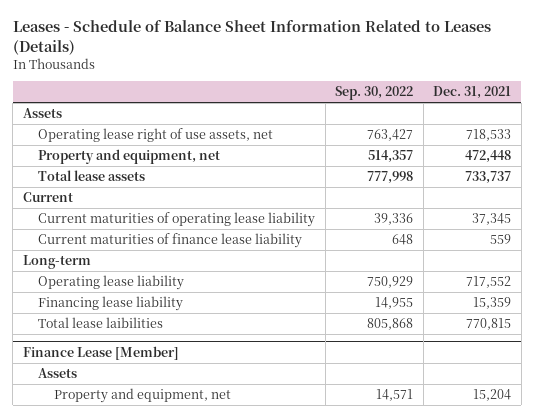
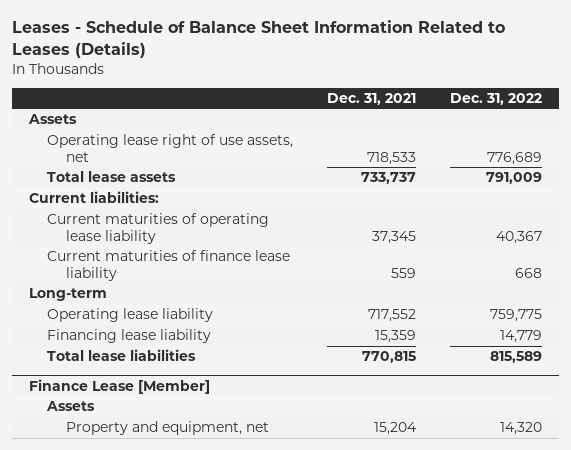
[335,86,414,101] Sep. 30, 2022 -> none
none -> [449,92,542,105] Dec. 31, 2022
[38,149,221,165] Property and equipment, net -> none
[22,192,73,203] Current -> [28,191,159,204] Current liabilities:
[38,317,164,329] Total lease laibilities -> [47,349,197,362] Total lease liabilities

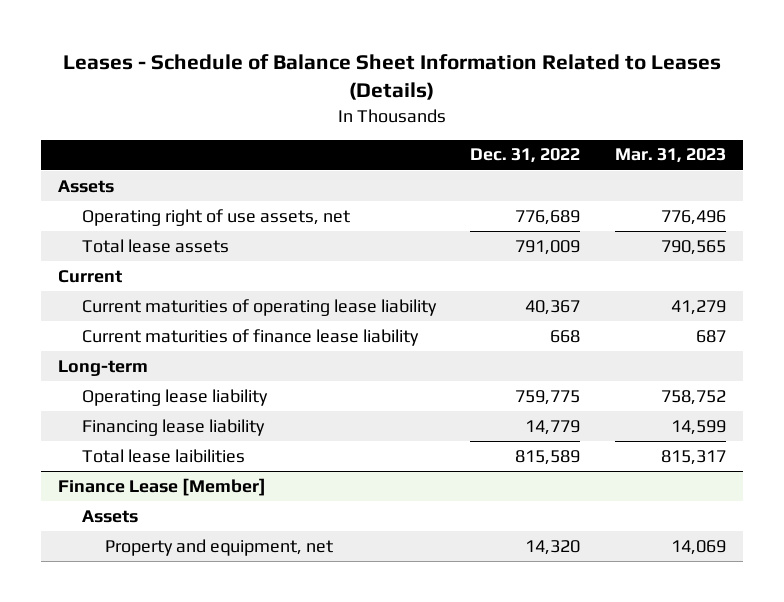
[327,92,417,105] Dec. 31, 2021 -> none
none -> [614,148,726,164] Mar. 31, 2023
[47,134,294,162] Operating lease right of use assets, net -> [81,208,350,226] Operating right of use assets, net
[28,191,159,204] Current liabilities: -> [58,269,123,283] Current
[47,349,197,362] Total lease liabilities -> [81,448,245,463] Total lease laibilities

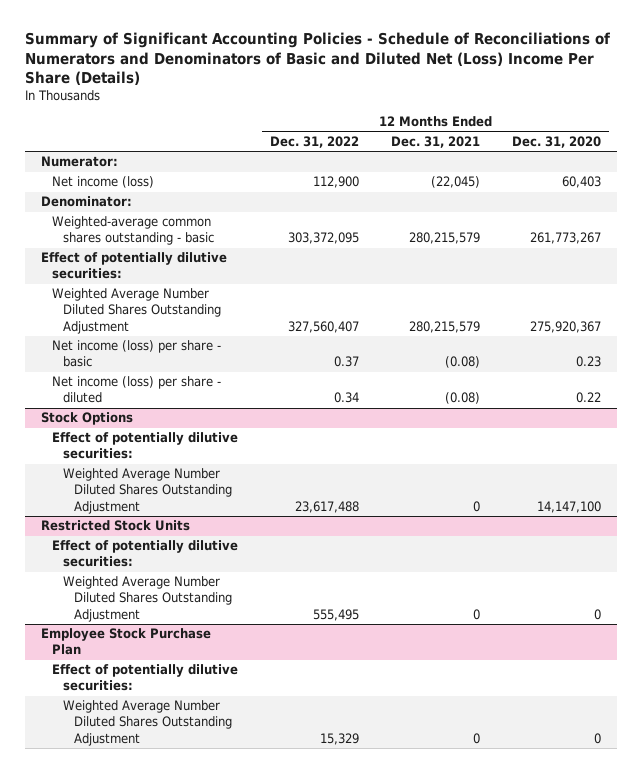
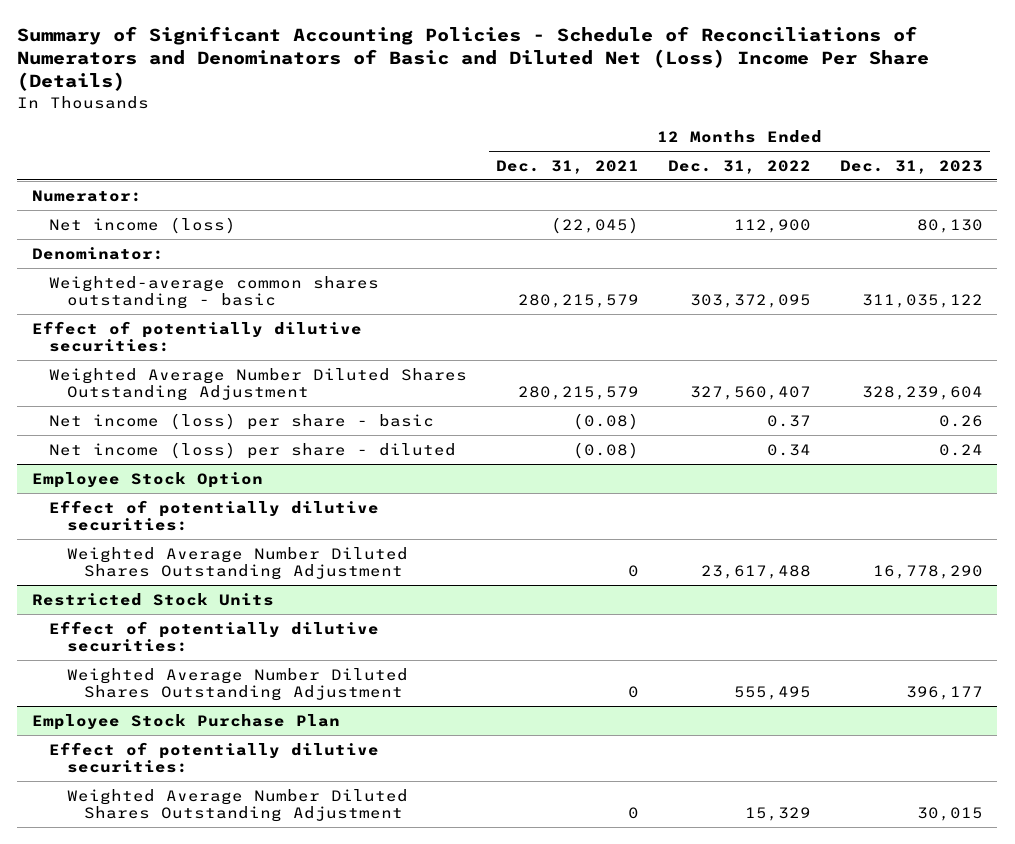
[512,136,602,149] Dec. 31, 2020 -> none
none -> [839,159,983,174] Dec. 31, 2023
[41,412,134,426] Stock Options -> [31,471,263,488] Employee Stock Option

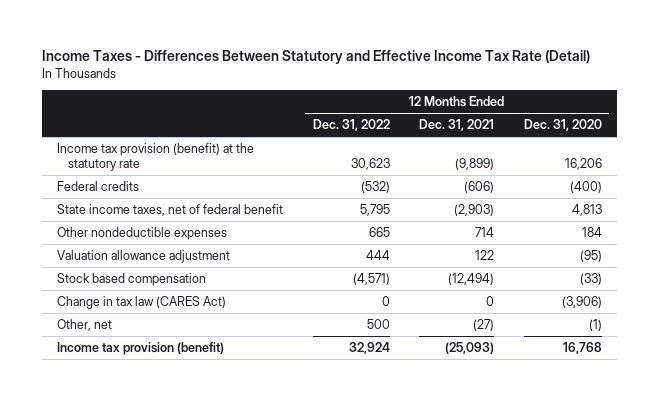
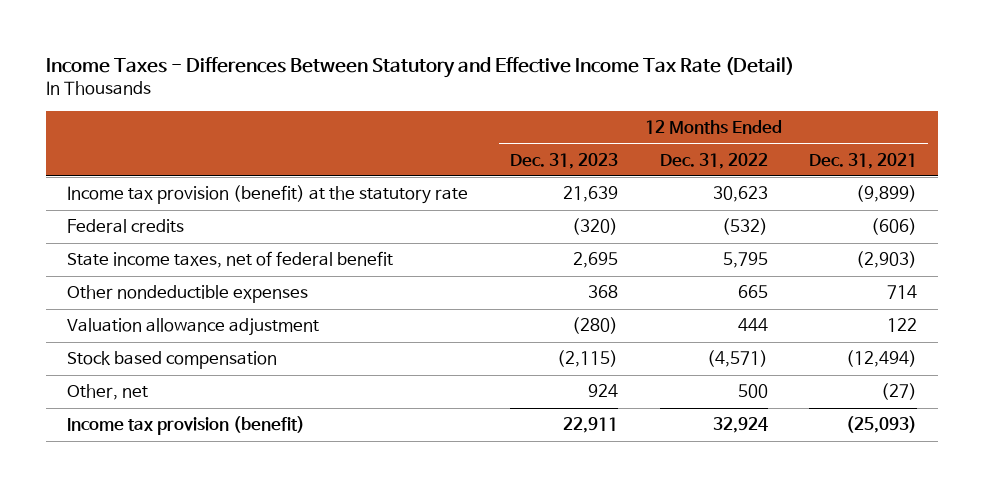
[523,119,602,132] Dec. 31, 2020 -> none
none -> [509,152,618,169] Dec. 31, 2023
[57,295,227,309] Change in tax law (CARES Act) -> none

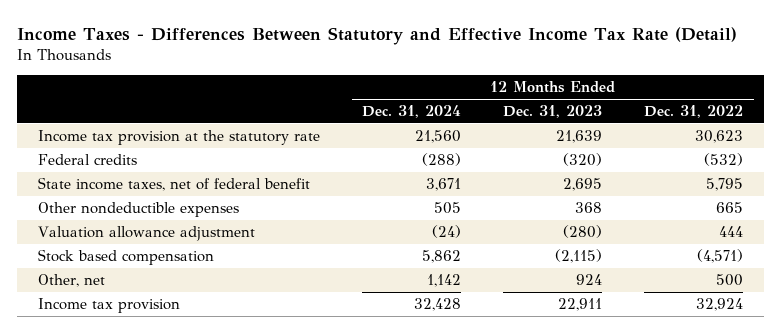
[809,152,918,169] Dec. 31, 2021 -> none
none -> [362,105,462,119] Dec. 31, 2024
[67,185,469,205] Income tax provision (benefit) at the statutory rate -> [37,129,320,145] Income tax provision at the statutory rate
[67,416,306,436] Income tax provision (benefit) -> [37,297,180,313] Income tax provision

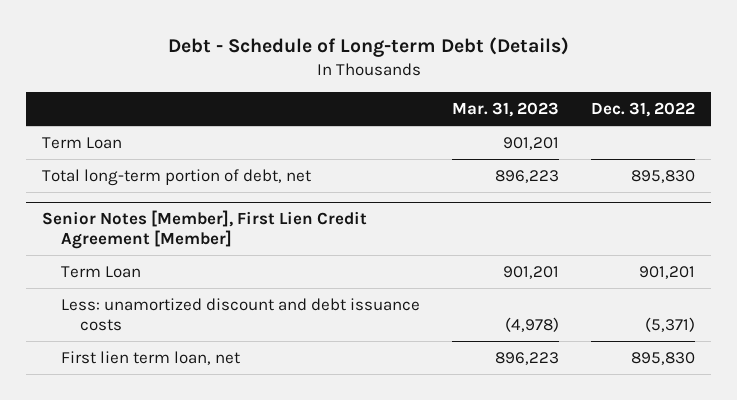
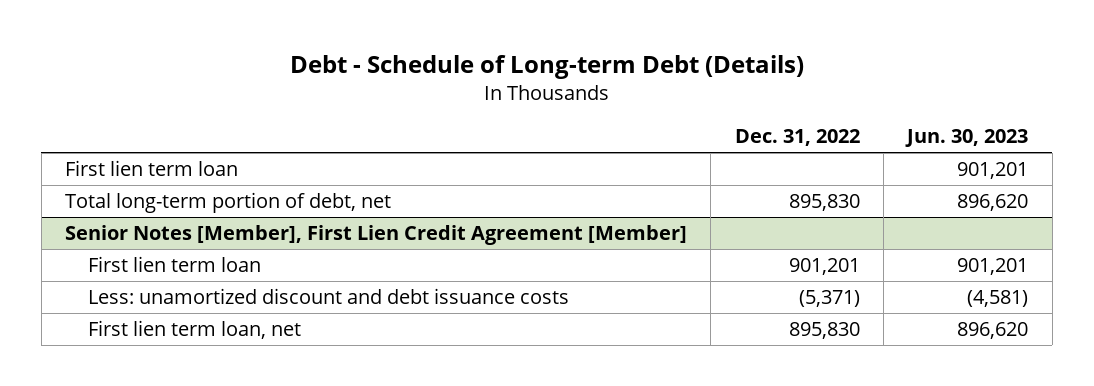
[452,101,560,117] Mar. 31, 2023 -> none
none -> [905,129,1029,148] Jun. 30, 2023
[42,136,123,149] Term Loan -> [65,160,239,177] First lien term loan
[61,265,142,278] Term Loan -> [88,256,262,273] First lien term loan

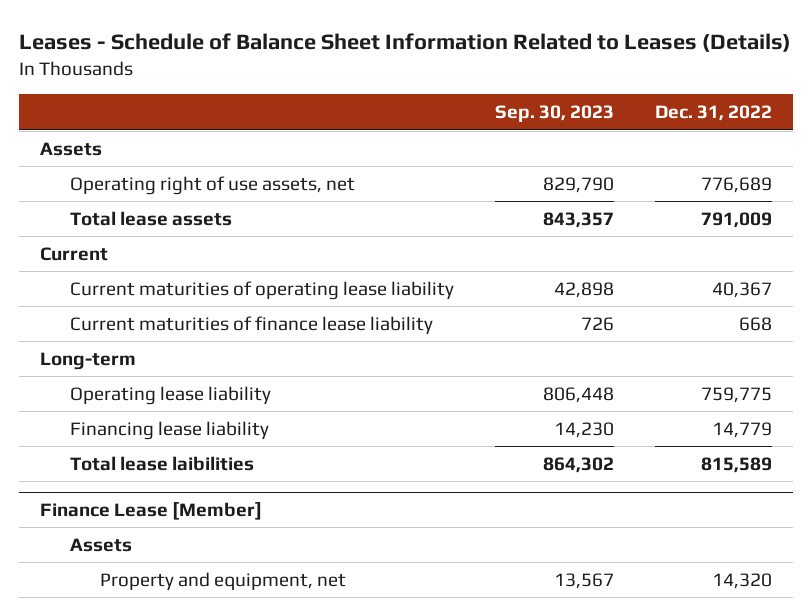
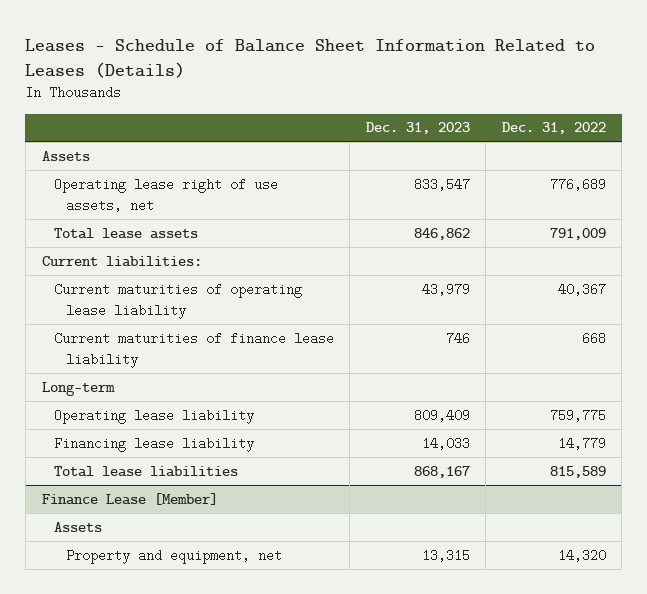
[495,105,615,123] Sep. 30, 2023 -> none
none -> [365,122,470,135] Dec. 31, 2023
[70,175,356,195] Operating right of use assets, net -> [53,177,278,212] Operating lease right of use assets, net
[39,246,108,261] Current -> [41,255,202,267] Current liabilities:
[70,455,255,471] Total lease laibilities -> [53,465,238,477] Total lease liabilities

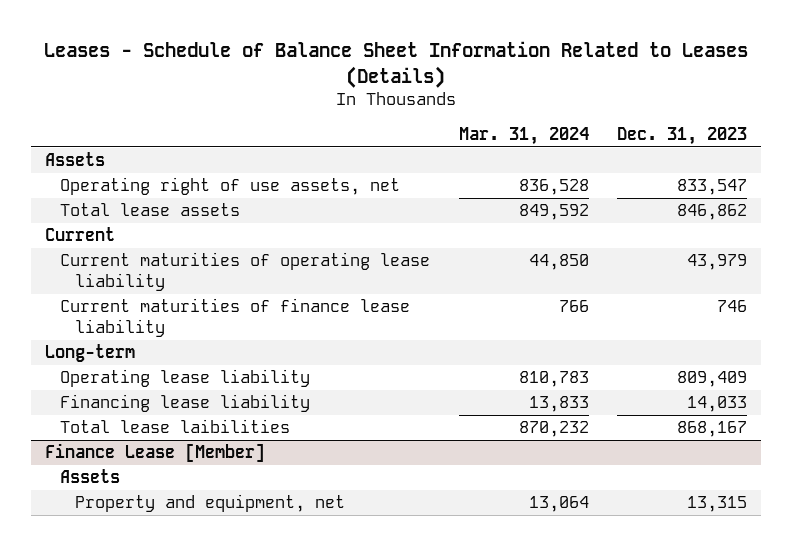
[501,122,606,135] Dec. 31, 2022 -> none
none -> [458,127,589,146] Mar. 31, 2024
[53,177,278,212] Operating lease right of use assets, net -> [60,177,401,196] Operating right of use assets, net
[41,255,202,267] Current liabilities: -> [45,227,116,242] Current
[53,465,238,477] Total lease liabilities -> [60,419,291,434] Total lease laibilities

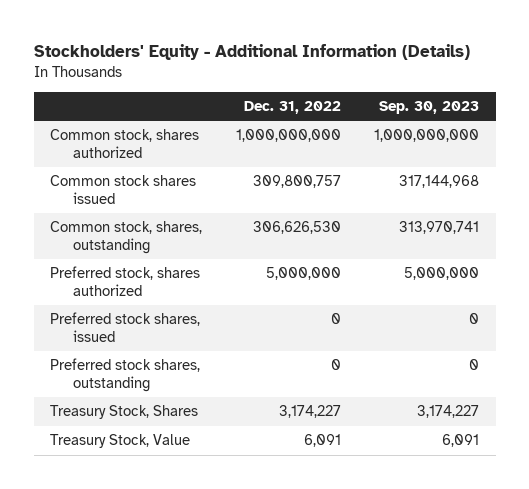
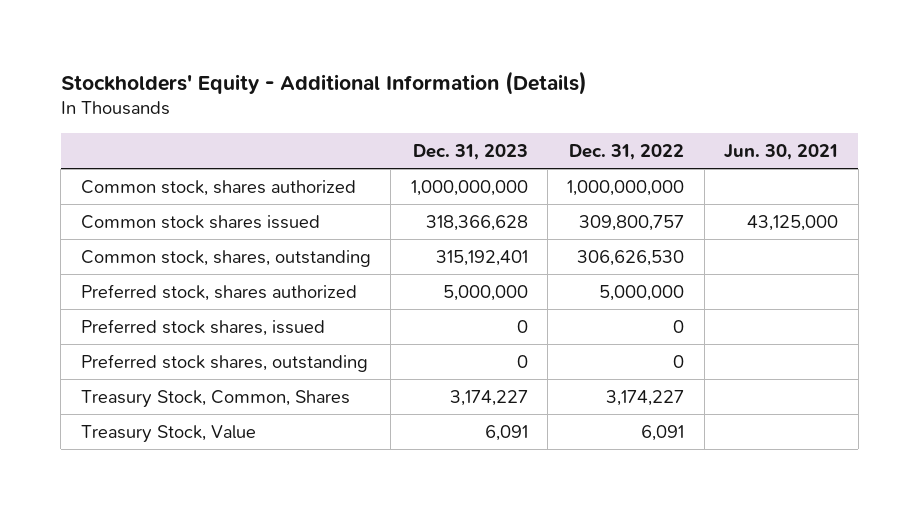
[379,100,480,114] Sep. 30, 2023 -> none
none -> [412,143,528,160] Dec. 31, 2023
none -> [724,143,839,160] Jun. 30, 2021
[50,405,199,420] Treasury Stock, Shares -> [80,389,350,408] Treasury Stock, Common, Shares

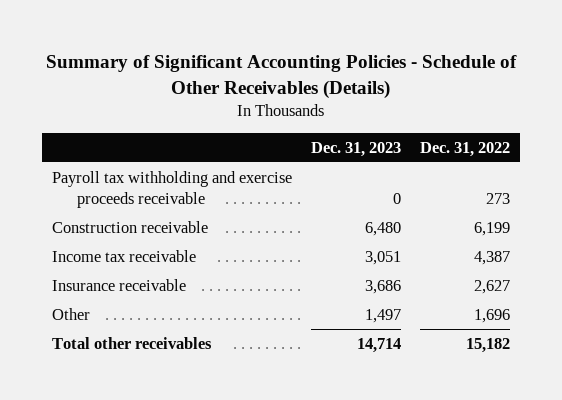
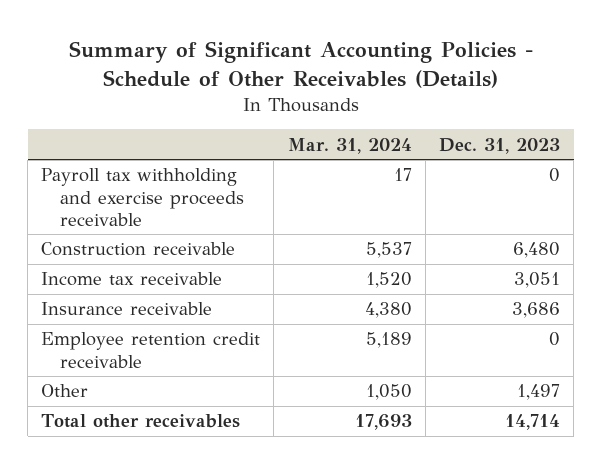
[419,141,510,157] Dec. 31, 2022 -> none
none -> [287,137,412,154] Mar. 31, 2024
none -> [41,332,261,368] Employee retention credit receivable

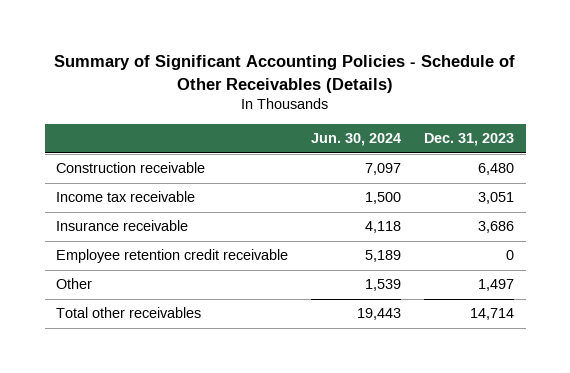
[287,137,412,154] Mar. 31, 2024 -> none
none -> [311,133,402,147] Jun. 30, 2024
[41,168,244,226] Payroll tax withholding and exercise proceeds receivable -> none

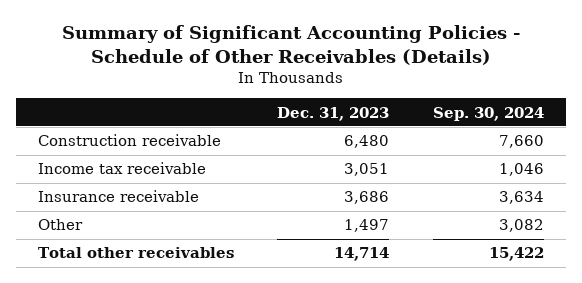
[311,133,402,147] Jun. 30, 2024 -> none
none -> [432,106,544,121] Sep. 30, 2024
[56,249,289,264] Employee retention credit receivable -> none

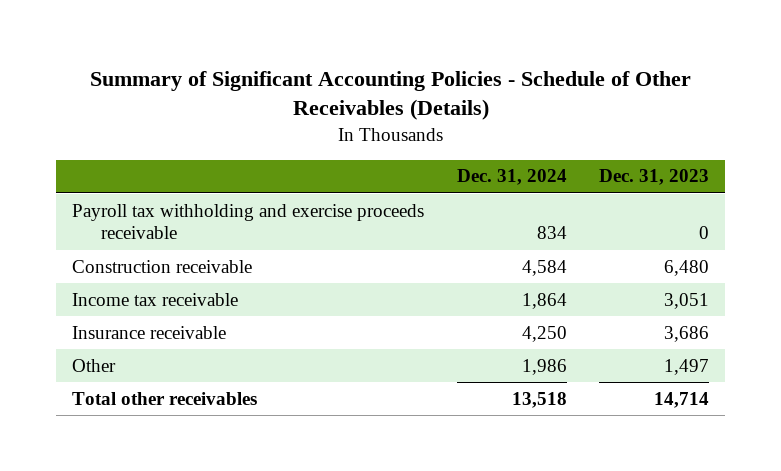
[432,106,544,121] Sep. 30, 2024 -> none
none -> [456,169,567,186] Dec. 31, 2024
none -> [72,203,425,240] Payroll tax withholding and exercise proceeds receivable

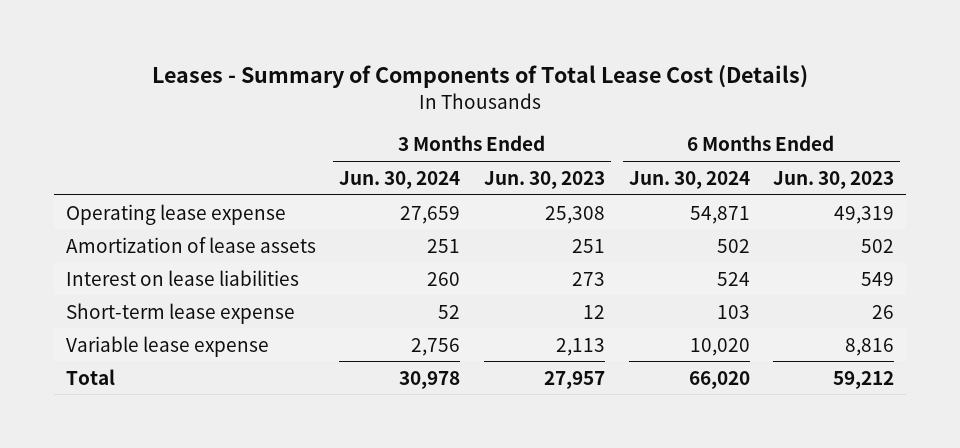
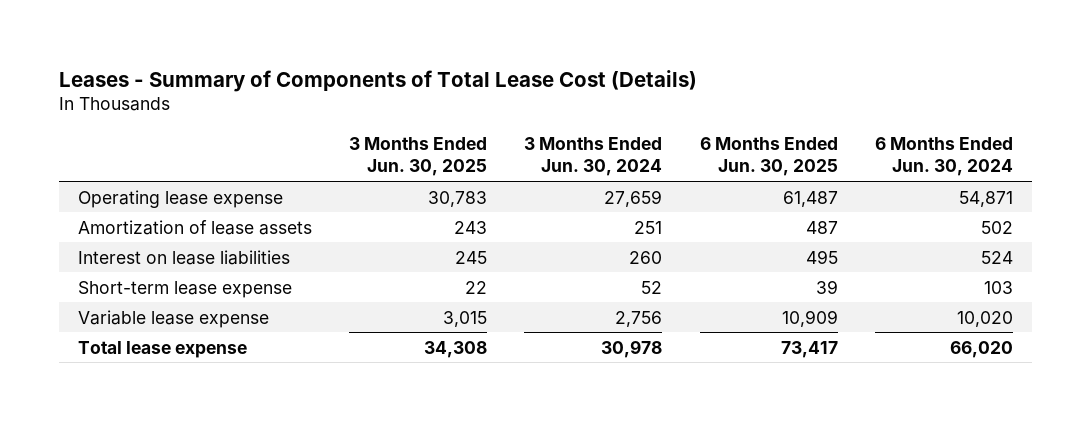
[483,170,605,189] Jun. 30, 2023 -> none
[773,170,895,189] Jun. 30, 2023 -> none
none -> [349,136,488,177] 3 Months Ended Jun. 30, 2025
none -> [699,136,838,177] 6 Months Ended Jun. 30, 2025
[65,368,115,385] Total -> [77,340,247,358] Total lease expense

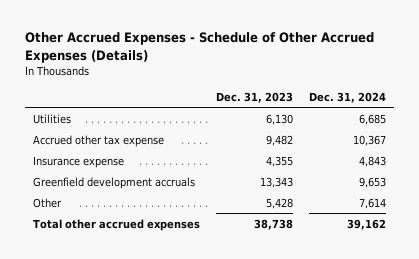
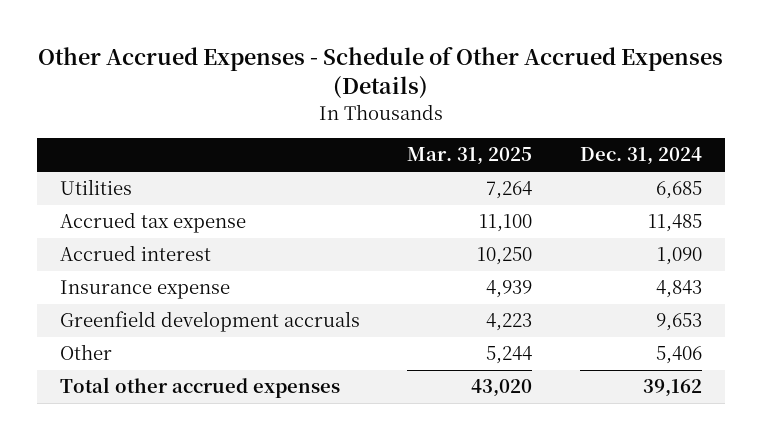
[216,91,294,103] Dec. 31, 2023 -> none
none -> [407,147,533,166] Mar. 31, 2025
[32,134,164,147] Accrued other tax expense -> [60,212,247,234] Accrued tax expense
[353,134,387,146] 10,367 -> [647,214,702,233] 11,485
none -> [60,245,212,262] Accrued interest
[359,197,387,209] 7,614 -> [655,346,702,365] 5,406

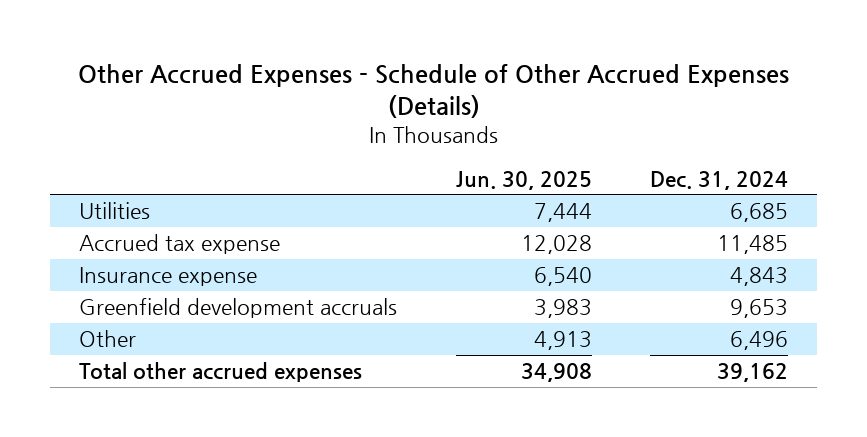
[407,147,533,166] Mar. 31, 2025 -> none
none -> [455,170,592,190] Jun. 30, 2025
[60,245,212,262] Accrued interest -> none
[655,346,702,365] 5,406 -> [730,331,789,351] 6,496

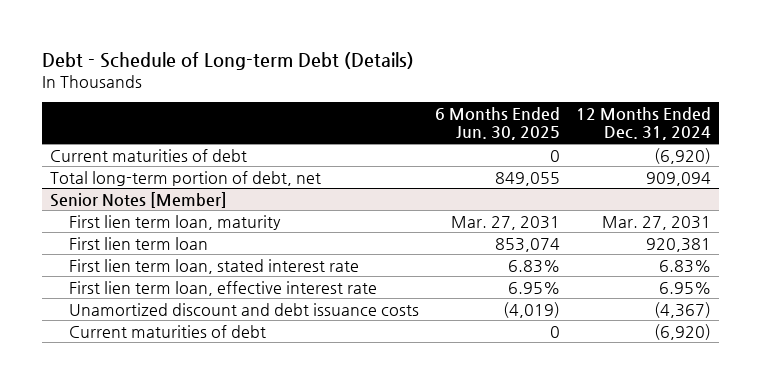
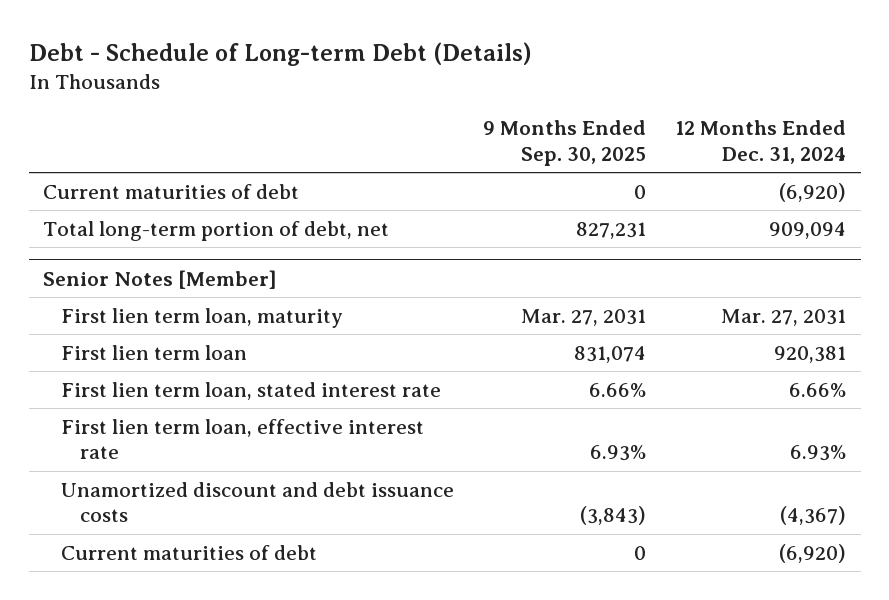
[435,106,561,141] 6 Months Ended Jun. 30, 2025 -> none
none -> [483,120,647,167] 9 Months Ended Sep. 30, 2025
[659,259,712,273] 6.83% -> [789,382,847,397] 6.66%
[659,281,712,294] 6.95% -> [790,445,847,462] 6.93%

